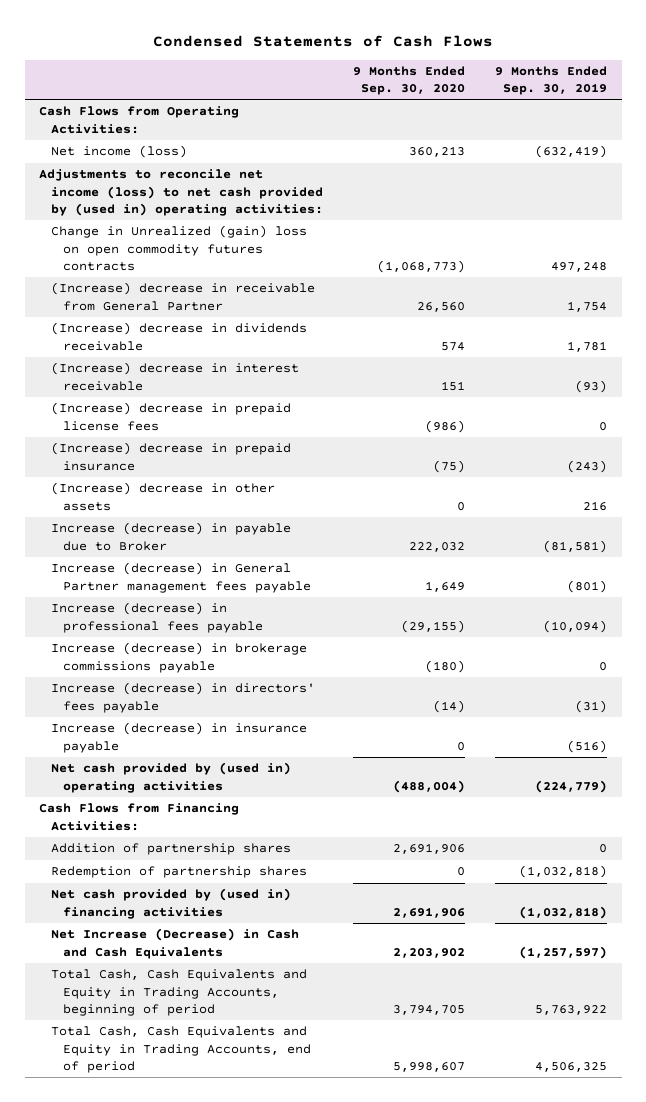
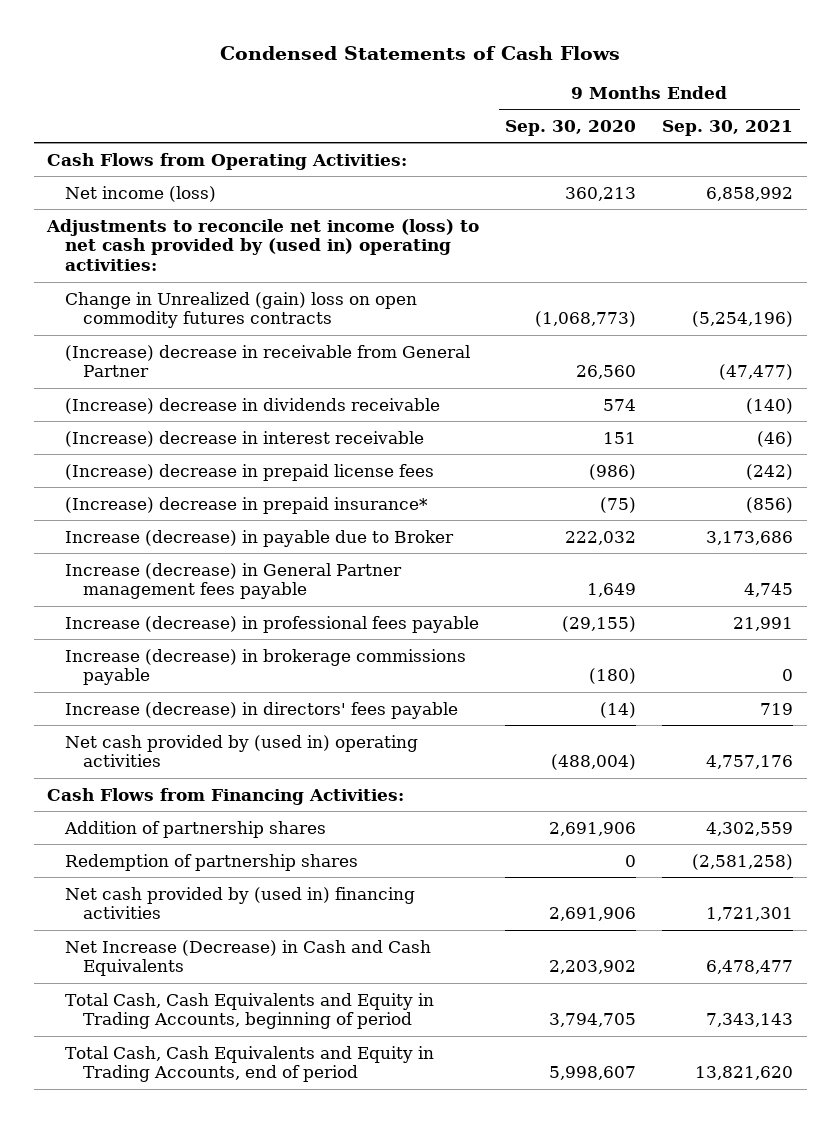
[494,65,607,96] 9 Months Ended Sep. 30, 2019 -> none
none -> [662,119,794,136] Sep. 30, 2021
[51,482,276,511] (Increase) decrease in other assets -> none
[51,442,292,471] (Increase) decrease in prepaid insurance -> [65,496,429,514] (Increase) decrease in prepaid insurance*
[51,722,308,753] Increase (decrease) in insurance payable -> none

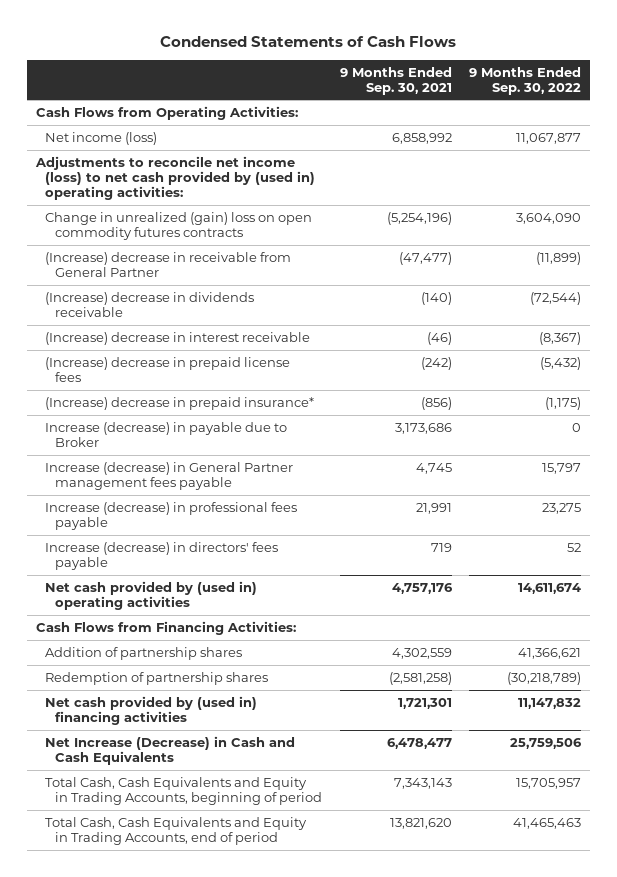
[505,119,637,136] Sep. 30, 2020 -> none
none -> [469,66,582,95] 9 Months Ended Sep. 30, 2022
[65,291,418,329] Change in Unrealized (gain) loss on open commodity futures contracts -> [45,211,313,240] Change in unrealized (gain) loss on open commodity futures contracts
[65,648,467,686] Increase (decrease) in brokerage commissions payable -> none

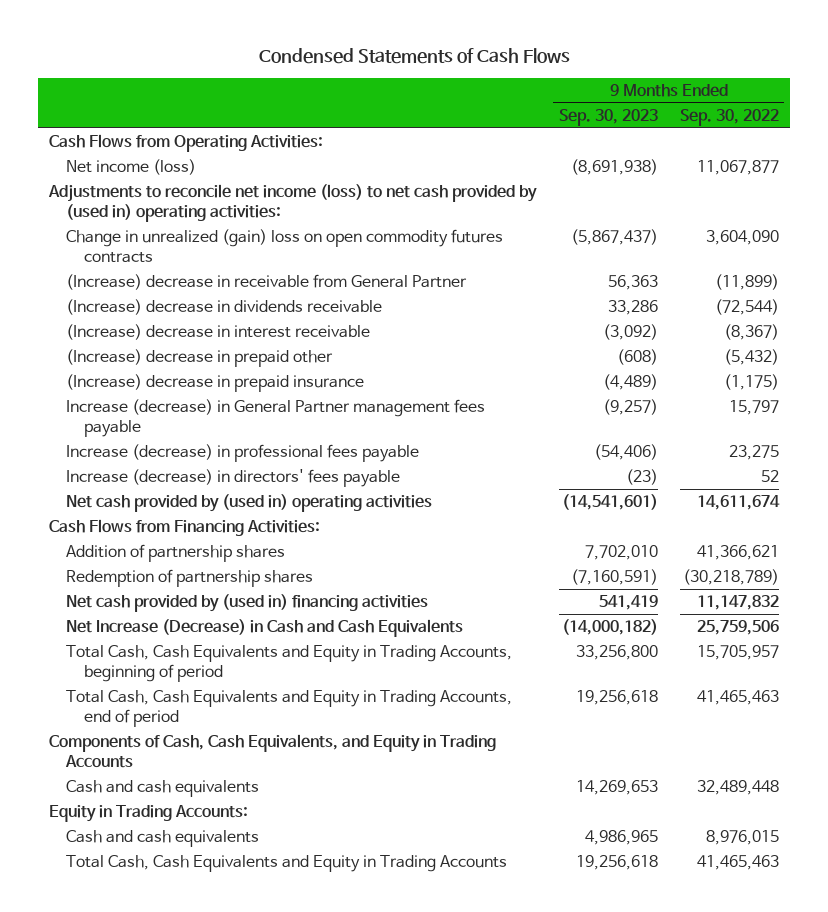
[339,66,452,95] 9 Months Ended Sep. 30, 2021 -> none
none -> [558,108,658,126] Sep. 30, 2023
[45,421,288,447] Increase (decrease) in payable due to Broker -> none
[45,356,291,382] (Increase) decrease in prepaid license fees -> [66,349,334,368] (Increase) decrease in prepaid other
[45,396,315,410] (Increase) decrease in prepaid insurance* -> [66,374,365,393] (Increase) decrease in prepaid insurance
none -> [49,734,497,769] Components of Cash, Cash Equivalents, and Equity in Trading Accounts
none -> [66,780,260,798] Cash and cash equivalents
none -> [49,805,249,823] Equity in Trading Accounts:
none -> [66,830,260,848] Cash and cash equivalents
none -> [66,855,508,873] Total Cash, Cash Equivalents and Equity in Trading Accounts

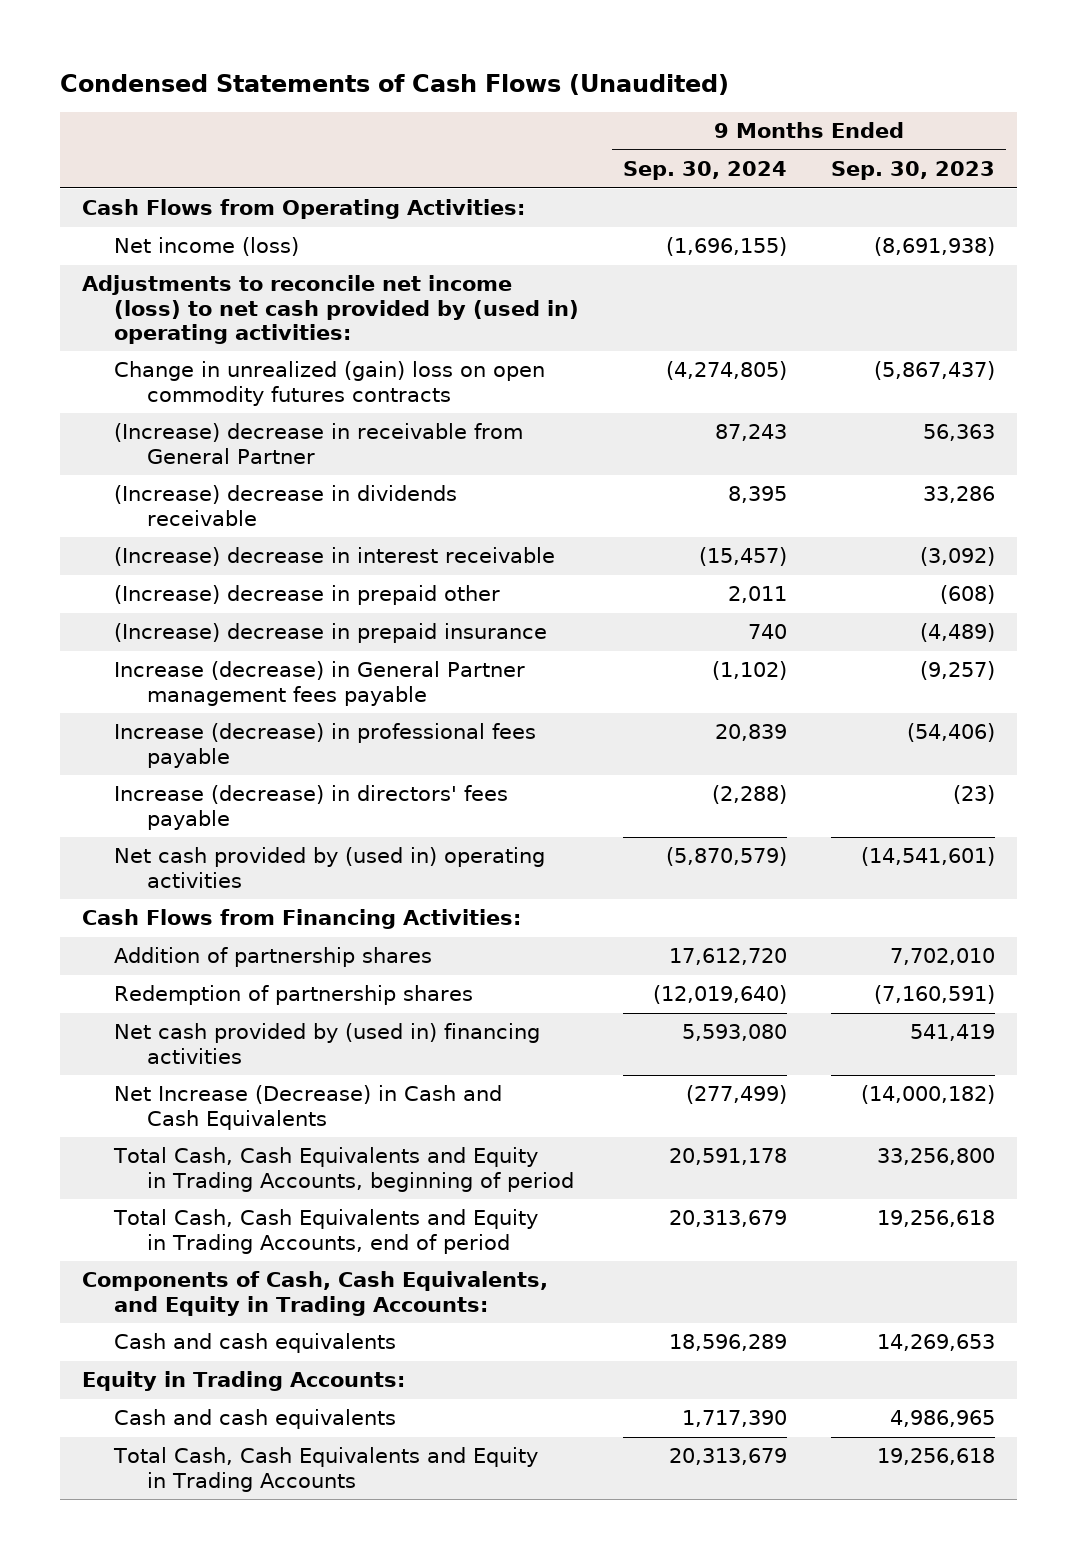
[259,48,571,65] Condensed Statements of Cash Flows -> [60,73,730,95] Condensed Statements of Cash Flows (Unaudited)
[679,108,779,126] Sep. 30, 2022 -> none
none -> [623,161,788,181] Sep. 30, 2024
[49,734,497,769] Components of Cash, Cash Equivalents, and Equity in Trading Accounts -> [81,1271,548,1316] Components of Cash, Cash Equivalents, and Equity in Trading Accounts:

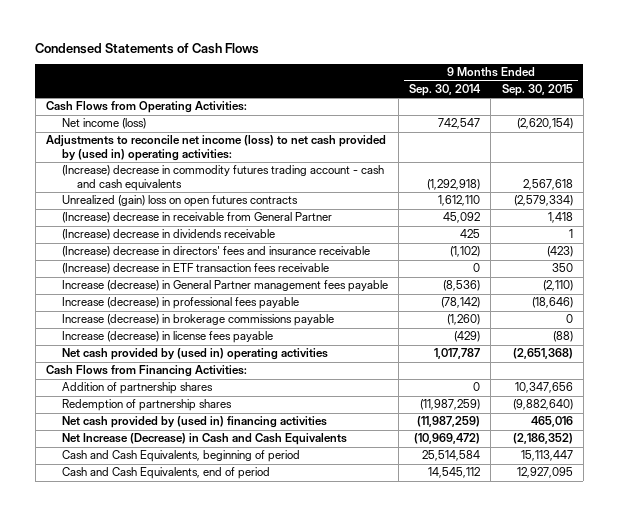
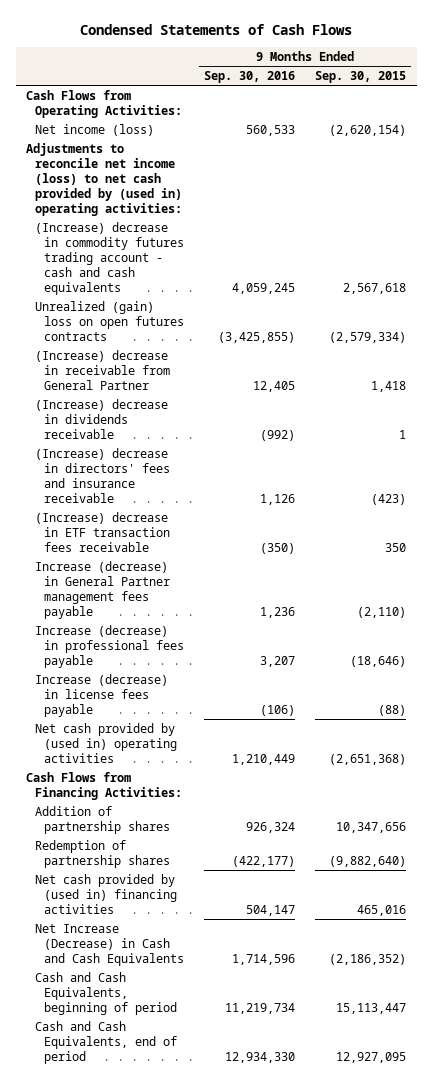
[409,84,482,97] Sep. 30, 2014 -> none
none -> [204,71,296,84] Sep. 30, 2016
[61,314,334,327] Increase (decrease) in brokerage commissions payable -> none

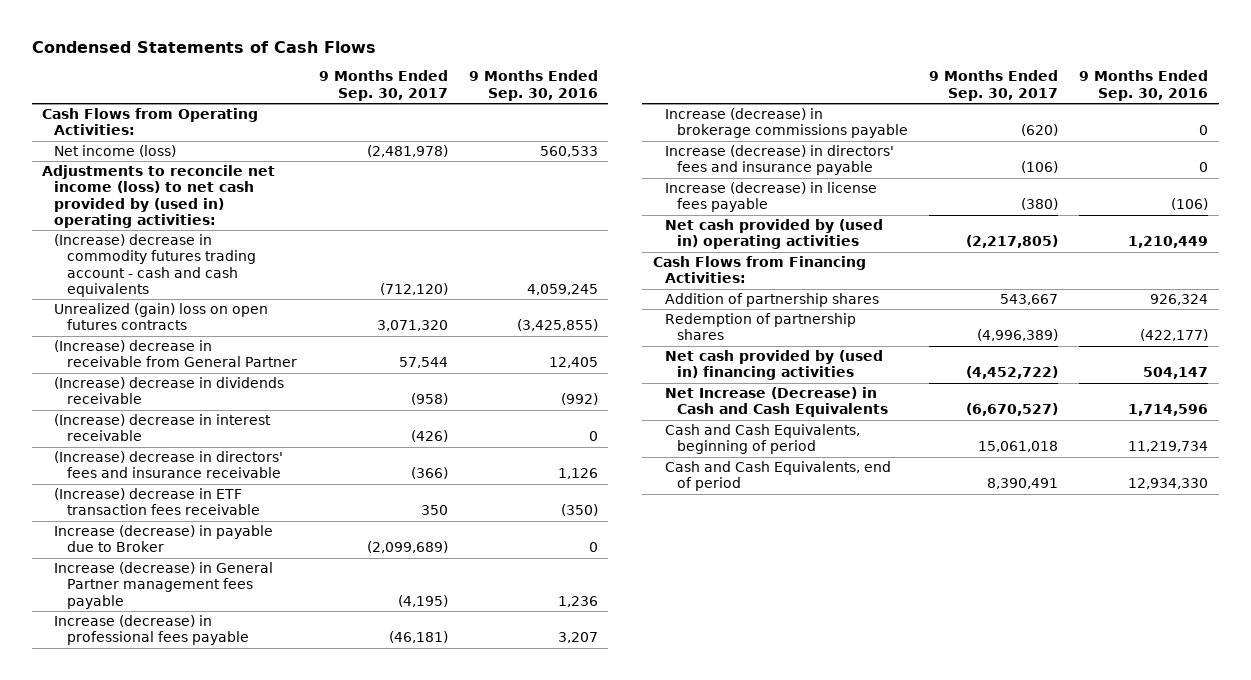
[315,71,407,84] Sep. 30, 2015 -> none
none -> [318,70,448,101] 9 Months Ended Sep. 30, 2017
none -> [54,414,272,442] (Increase) decrease in interest receivable
none -> [54,525,274,553] Increase (decrease) in payable due to Broker
none -> [665,108,909,139] Increase (decrease) in brokerage commissions payable
none -> [665,145,895,176] Increase (decrease) in directors' fees and insurance payable

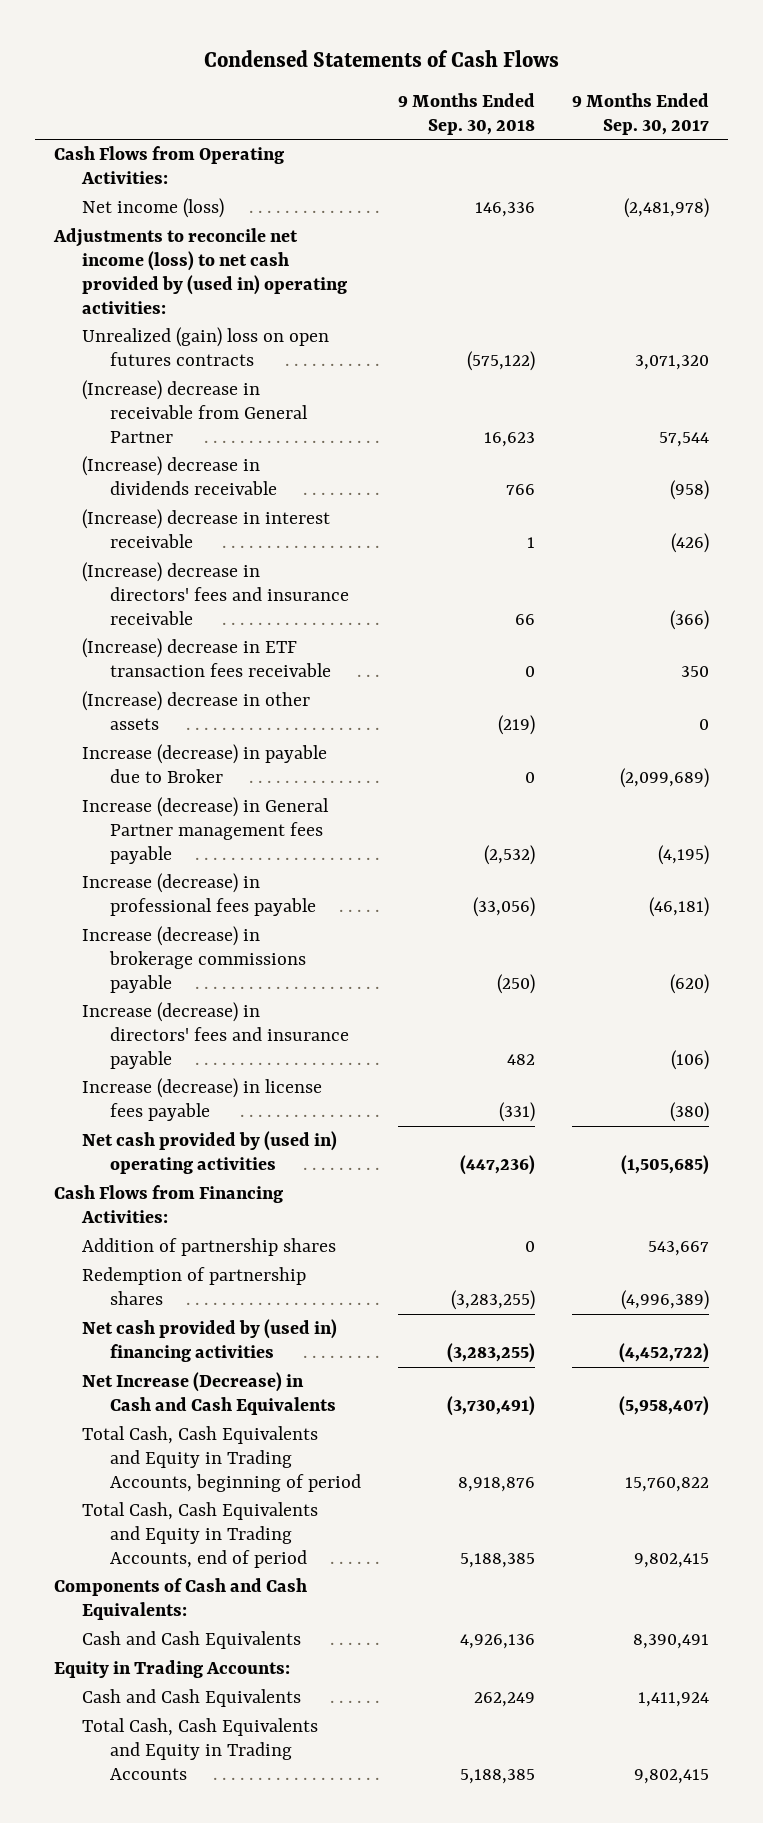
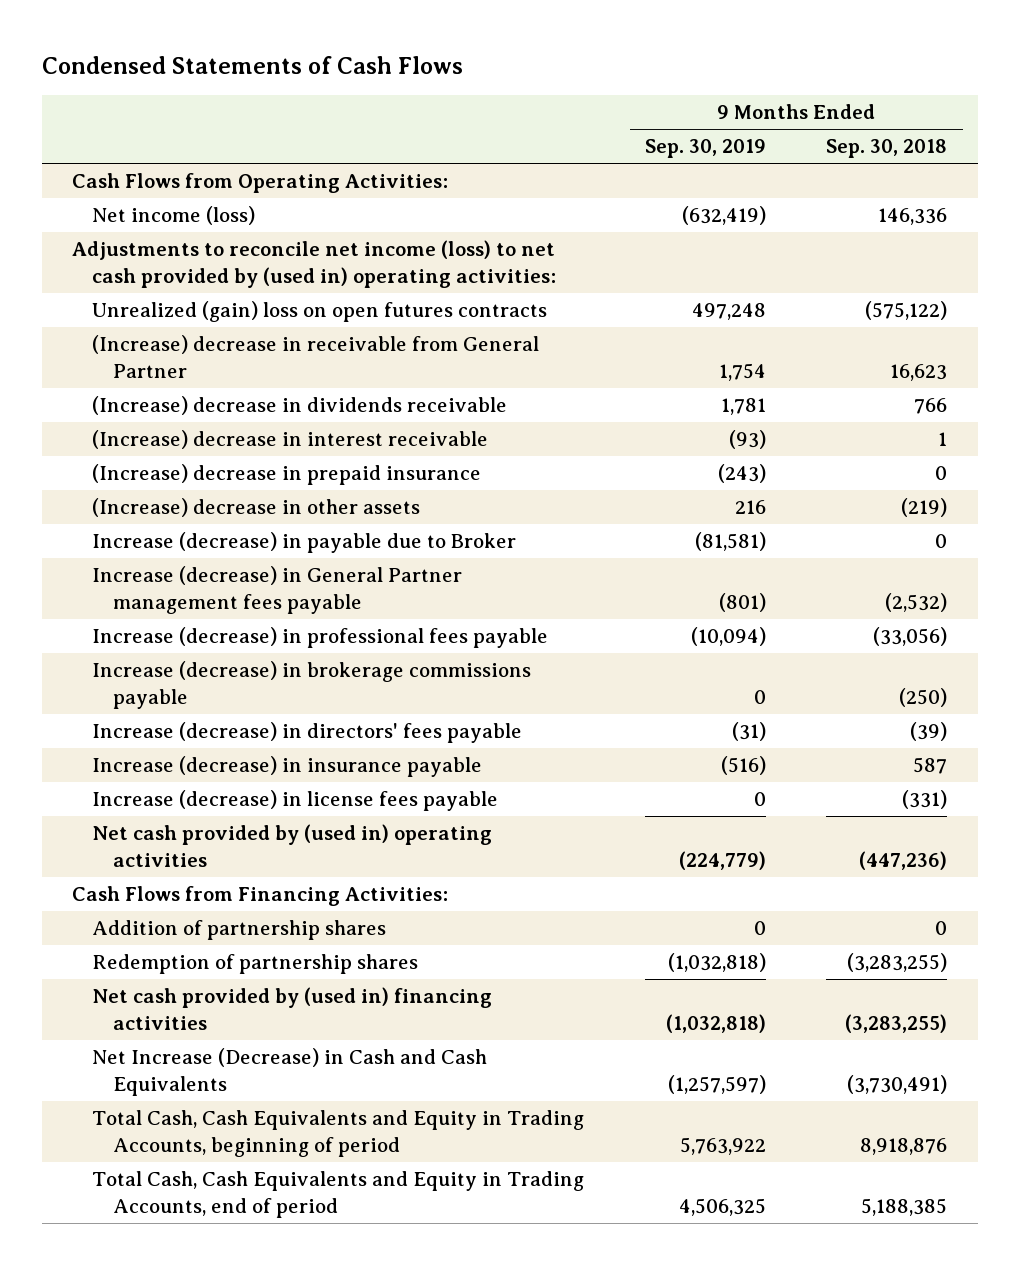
[572,93,710,135] 9 Months Ended Sep. 30, 2017 -> none
none -> [644,139,766,159] Sep. 30, 2019
[81,562,349,625] (Increase) decrease in directors' fees and insurance receivable -> none
[81,638,331,678] (Increase) decrease in ETF transaction fees receivable -> none
none -> [92,464,482,486] (Increase) decrease in prepaid insurance
[81,1002,349,1069] Increase (decrease) in directors' fees and insurance payable -> [92,722,523,744] Increase (decrease) in directors' fees payable
[507,1053,536,1065] 482 -> [910,722,948,742] (39)
none -> [92,756,483,778] Increase (decrease) in insurance payable
[53,1578,307,1621] Components of Cash and Cash Equivalents: -> none
[81,1631,301,1650] Cash and Cash Equivalents -> none
[53,1660,290,1679] Equity in Trading Accounts: -> none
[81,1689,301,1708] Cash and Cash Equivalents -> none
[81,1718,318,1780] Total Cash, Cash Equivalents and Equity in Trading Accounts -> none

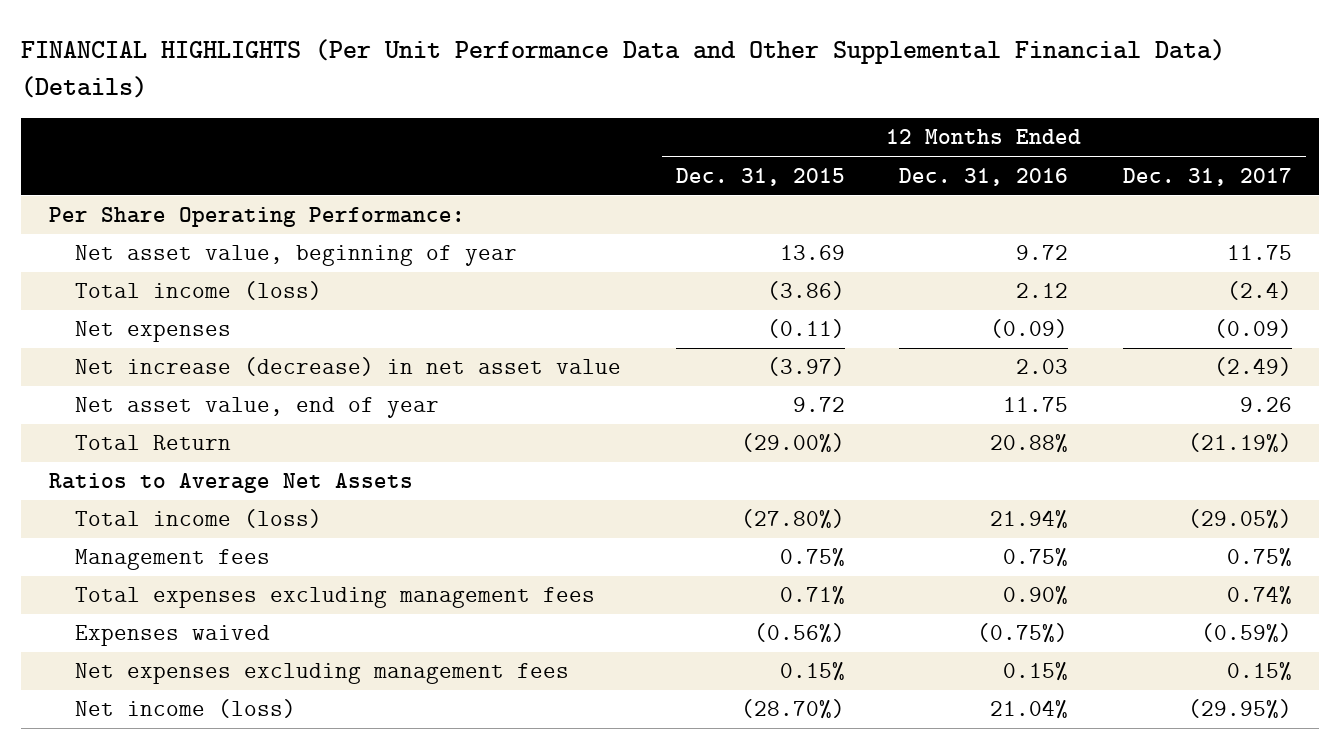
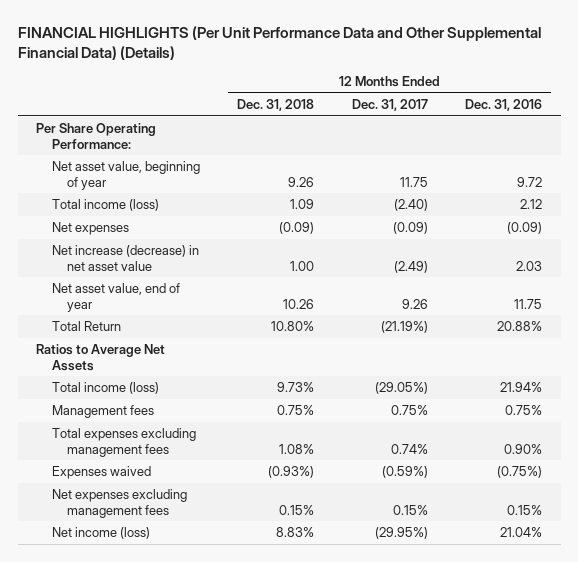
[675,167,845,186] Dec. 31, 2015 -> none
none -> [237,98,315,111] Dec. 31, 2018
[1227,281,1293,301] (2.4) -> [393,198,428,211] (2.40)

